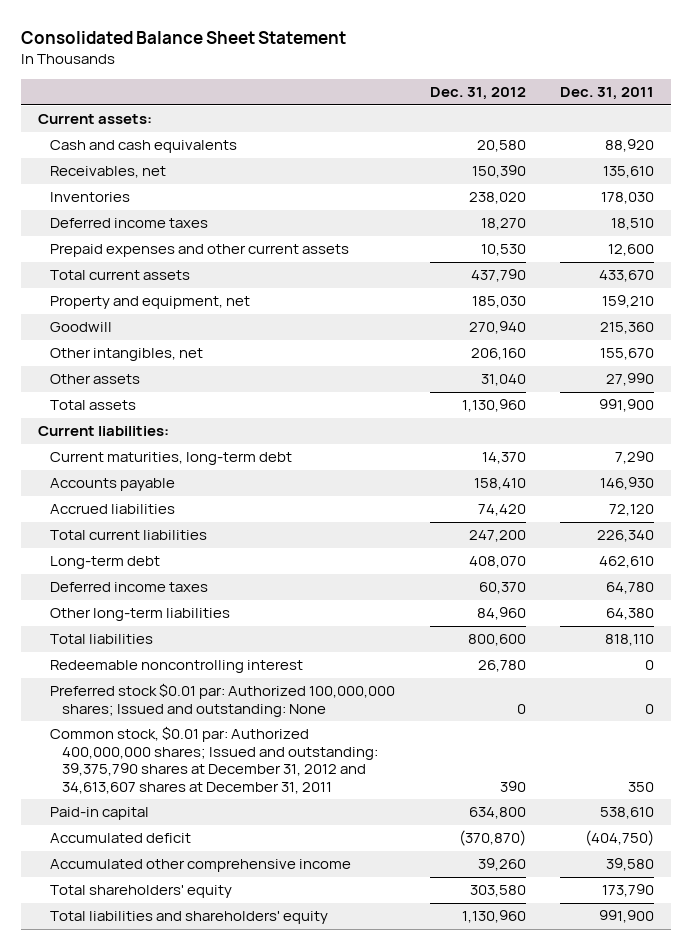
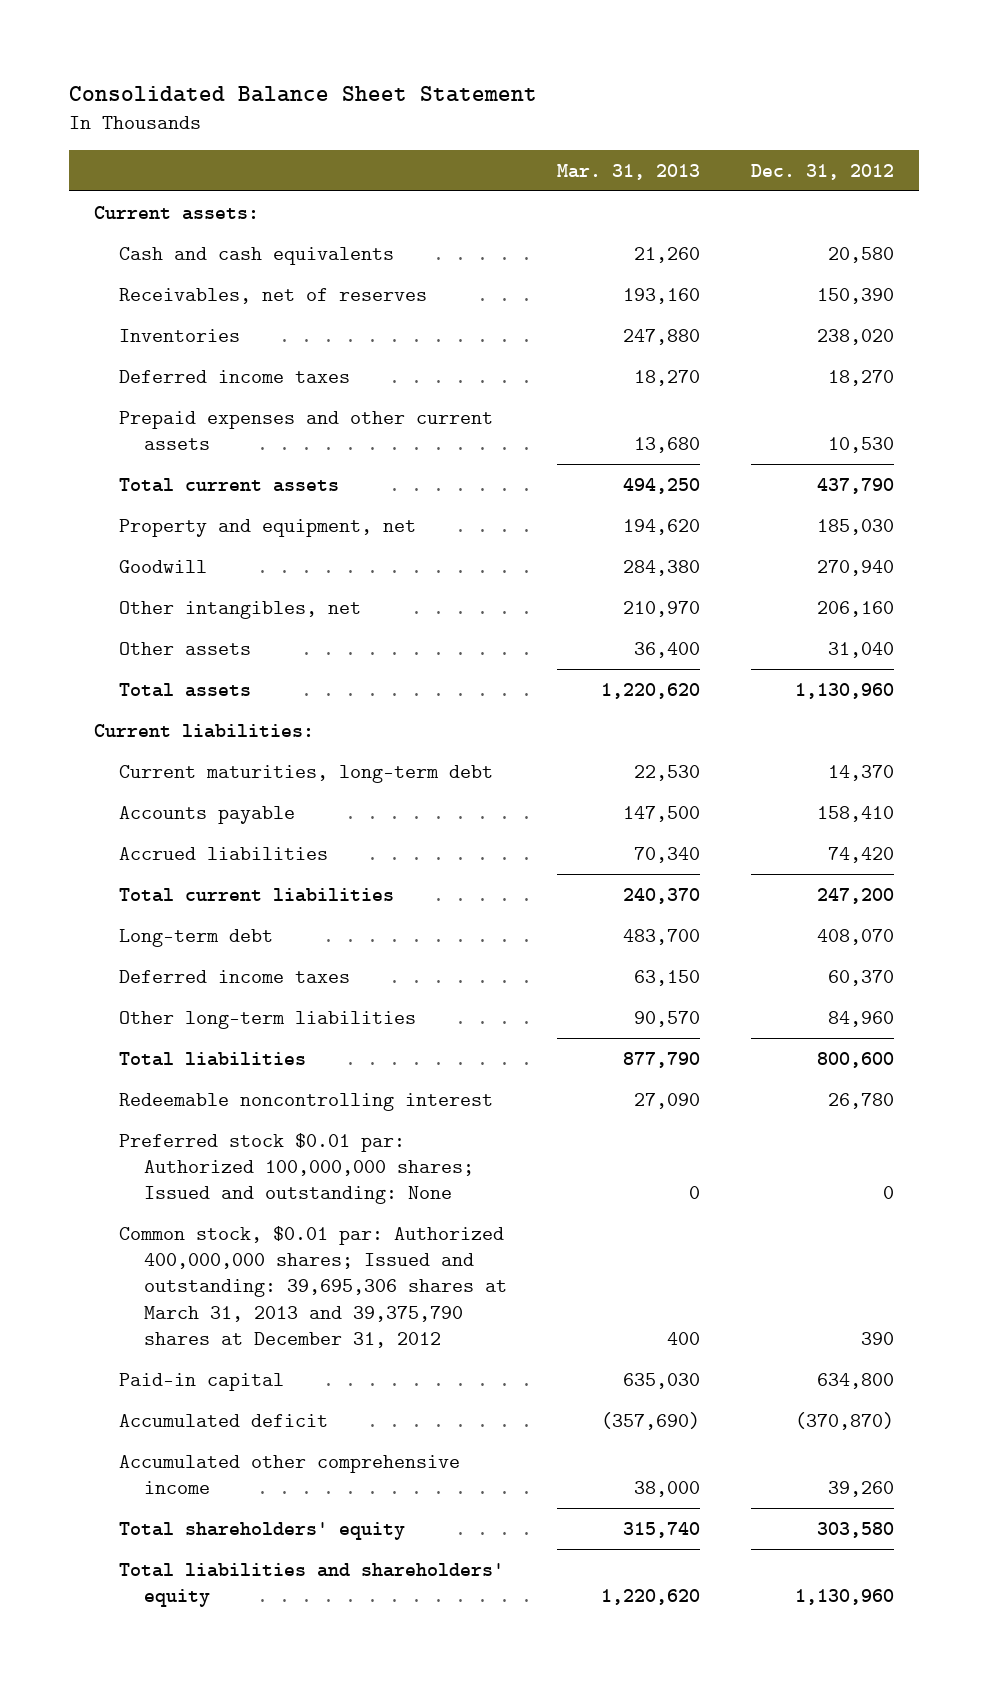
[560,87,655,101] Dec. 31, 2011 -> none
none -> [557,163,701,180] Mar. 31, 2013
[49,166,166,179] Receivables, net -> [119,287,428,304] Receivables, net of reserves
[49,726,378,794] Common stock, $0.01 par: Authorized 400,000,000 shares; Issued and outstanding: 39,375,790 shares at December 31, 2012 and 34,613,607 shares at December 31, 2011 -> [119,1225,507,1349] Common stock, $0.01 par: Authorized 400,000,000 shares; Issued and outstanding: 39,695,306 shares at March 31, 2013 and 39,375,790 shares at December 31, 2012

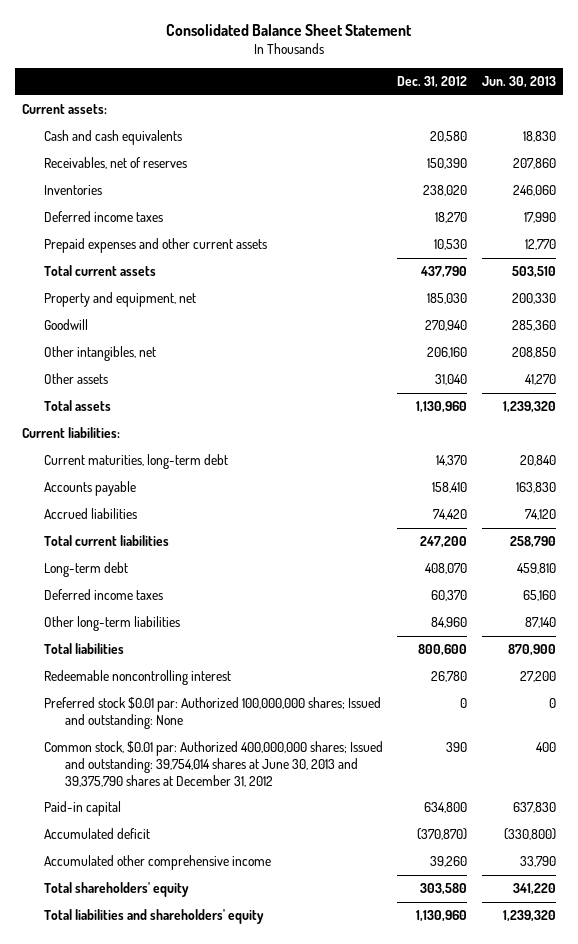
[557,163,701,180] Mar. 31, 2013 -> none
none -> [481,76,556,89] Jun. 30, 2013
[119,1225,507,1349] Common stock, $0.01 par: Authorized 400,000,000 shares; Issued and outstanding: 39,695,306 shares at March 31, 2013 and 39,375,790 shares at December 31, 2012 -> [43,741,383,788] Common stock, $0.01 par: Authorized 400,000,000 shares; Issued and outstanding: 39,754,014 shares at June 30, 2013 and 39,375,790 shares at December 31, 2012

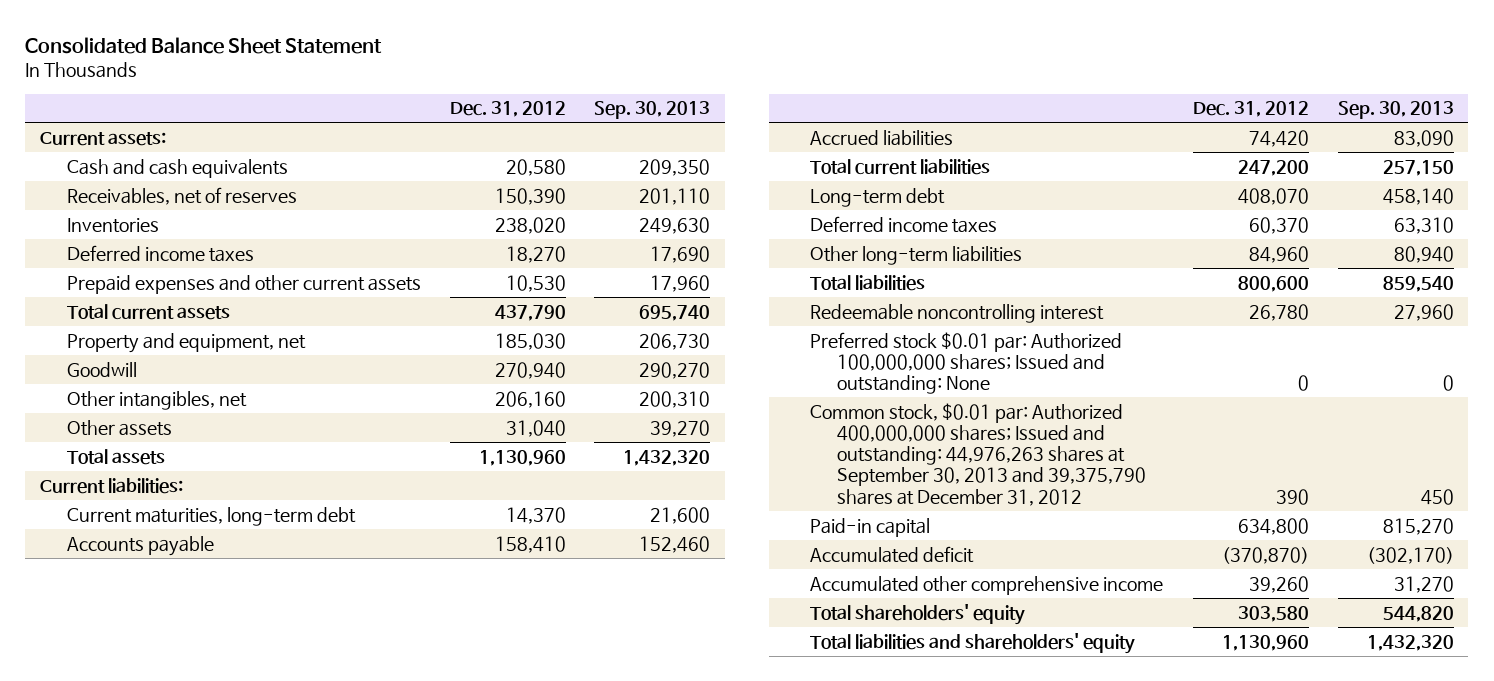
[481,76,556,89] Jun. 30, 2013 -> none
none -> [594,101,711,120] Sep. 30, 2013
[43,741,383,788] Common stock, $0.01 par: Authorized 400,000,000 shares; Issued and outstanding: 39,754,014 shares at June 30, 2013 and 39,375,790 shares at December 31, 2012 -> [809,402,1146,506] Common stock, $0.01 par: Authorized 400,000,000 shares; Issued and outstanding: 44,976,263 shares at September 30, 2013 and 39,375,790 shares at December 31, 2012

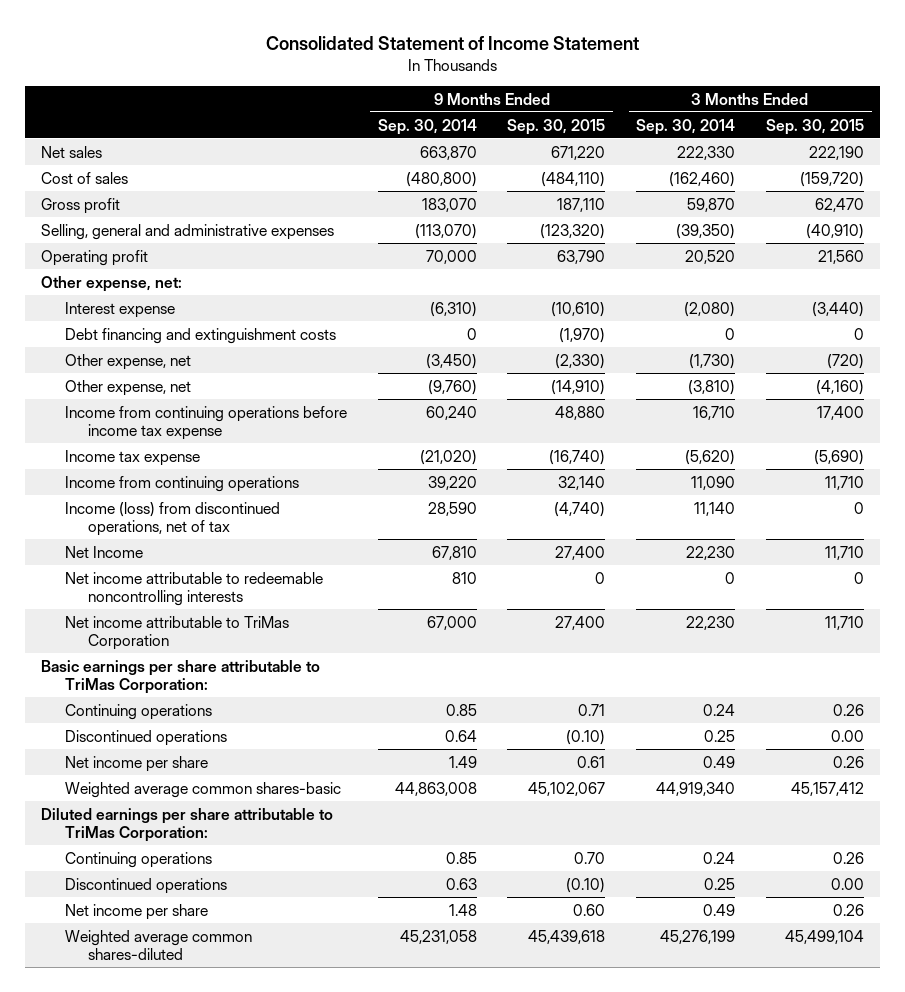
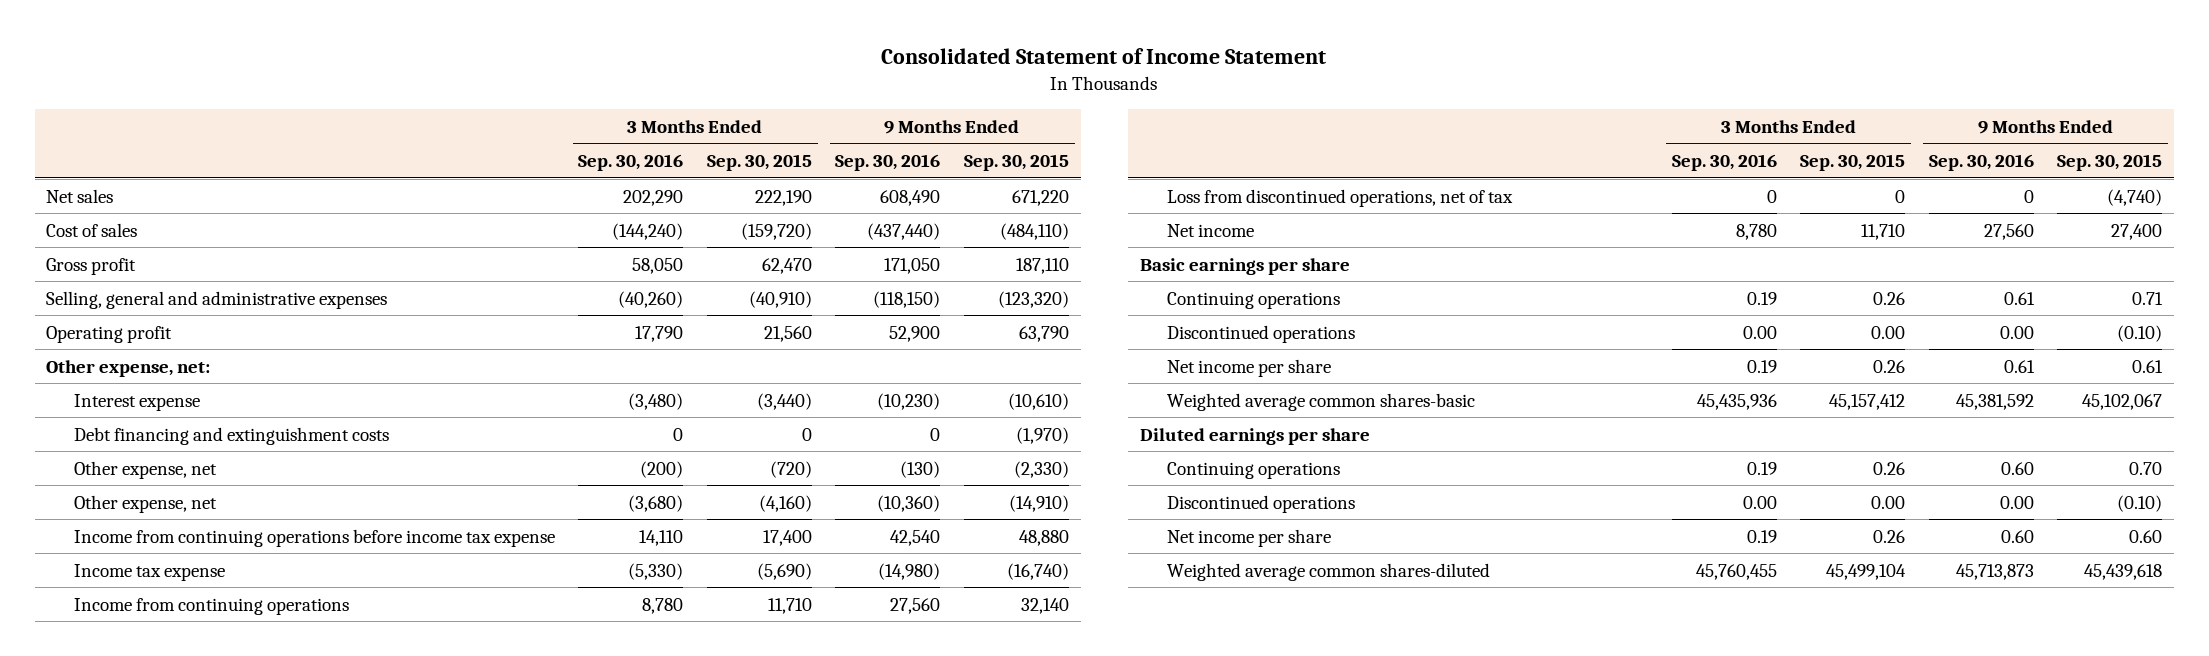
[377,118,477,135] Sep. 30, 2014 -> none
[636,118,736,135] Sep. 30, 2014 -> none
none -> [578,153,684,171] Sep. 30, 2016
none -> [835,153,941,171] Sep. 30, 2016
[64,545,143,558] Net Income -> none
[64,571,323,606] Net income attributable to redeemable noncontrolling interests -> none
[64,501,280,536] Income (loss) from discontinued operations, net of tax -> [1167,188,1514,207] Loss from discontinued operations, net of tax
[64,615,289,650] Net income attributable to TriMas Corporation -> [1167,223,1255,237] Net income
[40,659,320,694] Basic earnings per share attributable to TriMas Corporation: -> [1139,257,1350,275] Basic earnings per share
[40,807,333,842] Diluted earnings per share attributable to TriMas Corporation: -> [1139,427,1370,445] Diluted earnings per share

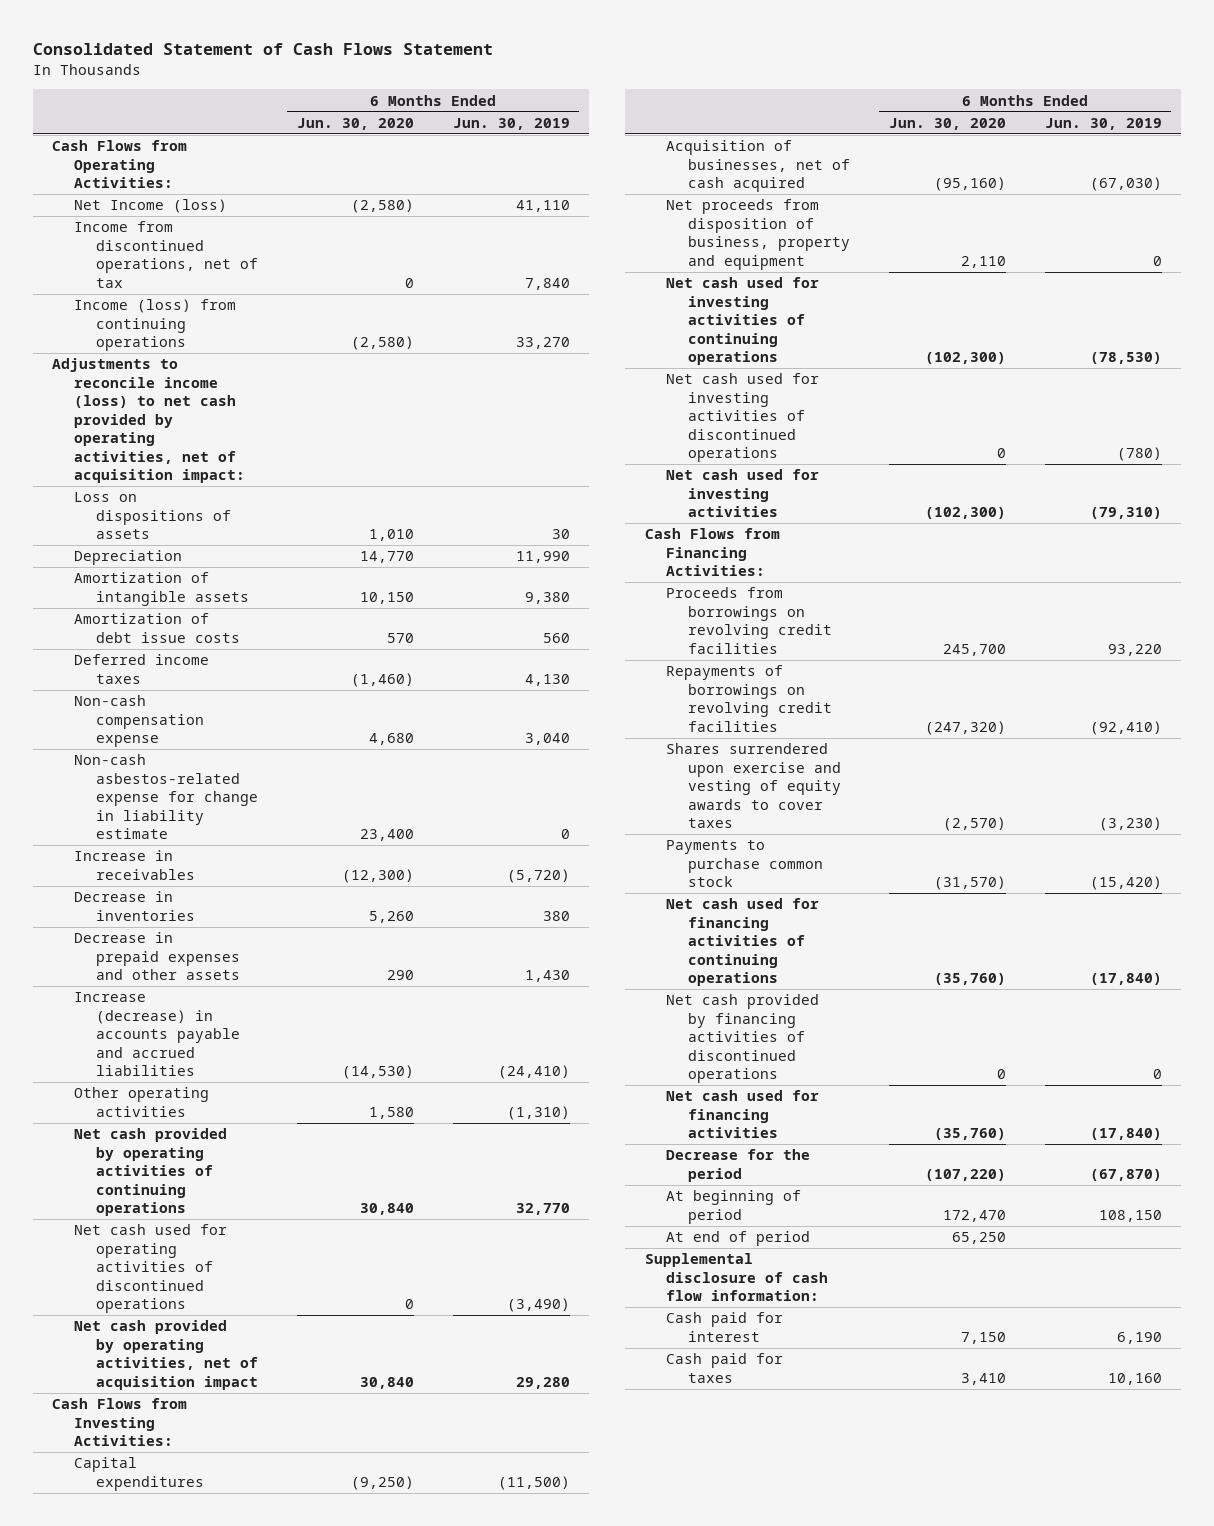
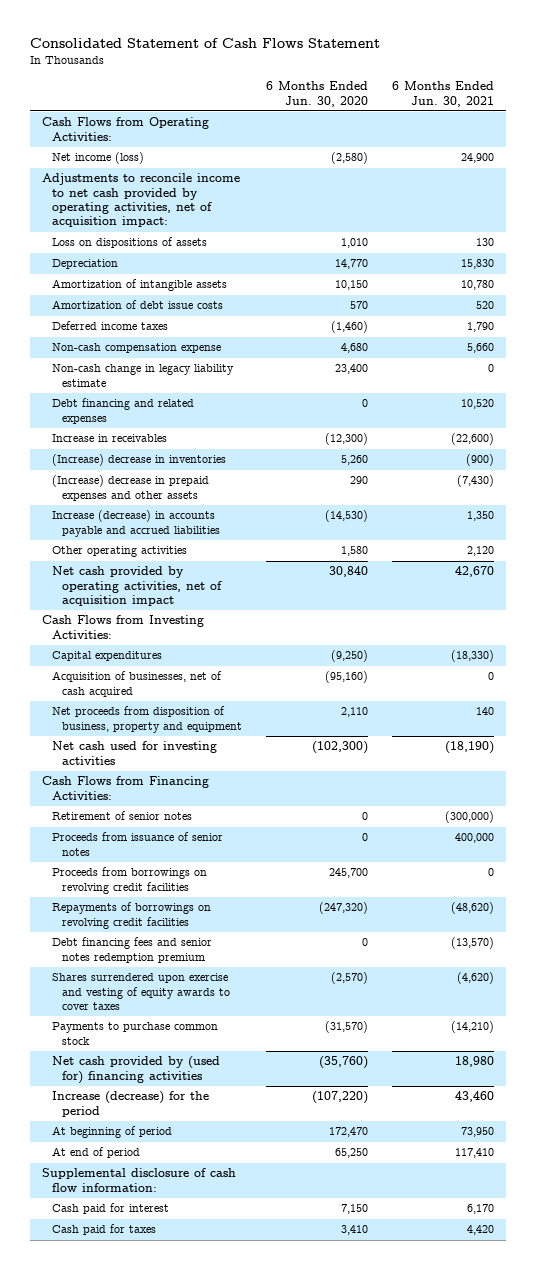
[452,117,570,130] Jun. 30, 2019 -> none
none -> [391,81,494,107] 6 Months Ended Jun. 30, 2021
[74,221,258,288] Income from discontinued operations, net of tax -> none
[74,299,237,352] Income (loss) from continuing operations -> none
[74,199,228,214] Net Income (loss) -> [52,152,145,165] Net income (loss)
[52,358,246,484] Adjustments to reconcile income (loss) to net cash provided by operating activities, net of acquisition impact: -> [42,173,241,228] Adjustments to reconcile income to net cash provided by operating activities, net of acquisition impact:
[74,754,258,840] Non-cash asbestos-related expense for change in liability estimate -> [52,364,235,387] Non-cash change in legacy liability estimate
none -> [52,398,195,424] Debt financing and related expenses
[74,891,195,921] Decrease in inventories -> [52,454,227,467] (Increase) decrease in inventories
[74,932,240,981] Decrease in prepaid expenses and other assets -> [52,475,210,501] (Increase) decrease in prepaid expenses and other assets
[74,1128,228,1217] Net cash provided by operating activities of continuing operations -> none
[74,1224,228,1314] Net cash used for operating activities of discontinued operations -> none
[666,277,820,366] Net cash used for investing activities of continuing operations -> none
[666,373,820,463] Net cash used for investing activities of discontinued operations -> none
none -> [52,811,193,821] Retirement of senior notes
none -> [52,832,224,856] Proceeds from issuance of senior notes
none -> [52,937,213,963] Debt financing fees and senior notes redemption premium
[666,898,820,987] Net cash used for financing activities of continuing operations -> none
[666,994,820,1084] Net cash provided by financing activities of discontinued operations -> none
[666,1090,820,1139] Net cash used for financing activities -> [52,1056,221,1084] Net cash provided by (used for) financing activities
[666,1149,811,1182] Decrease for the period -> [52,1091,210,1117] Increase (decrease) for the period

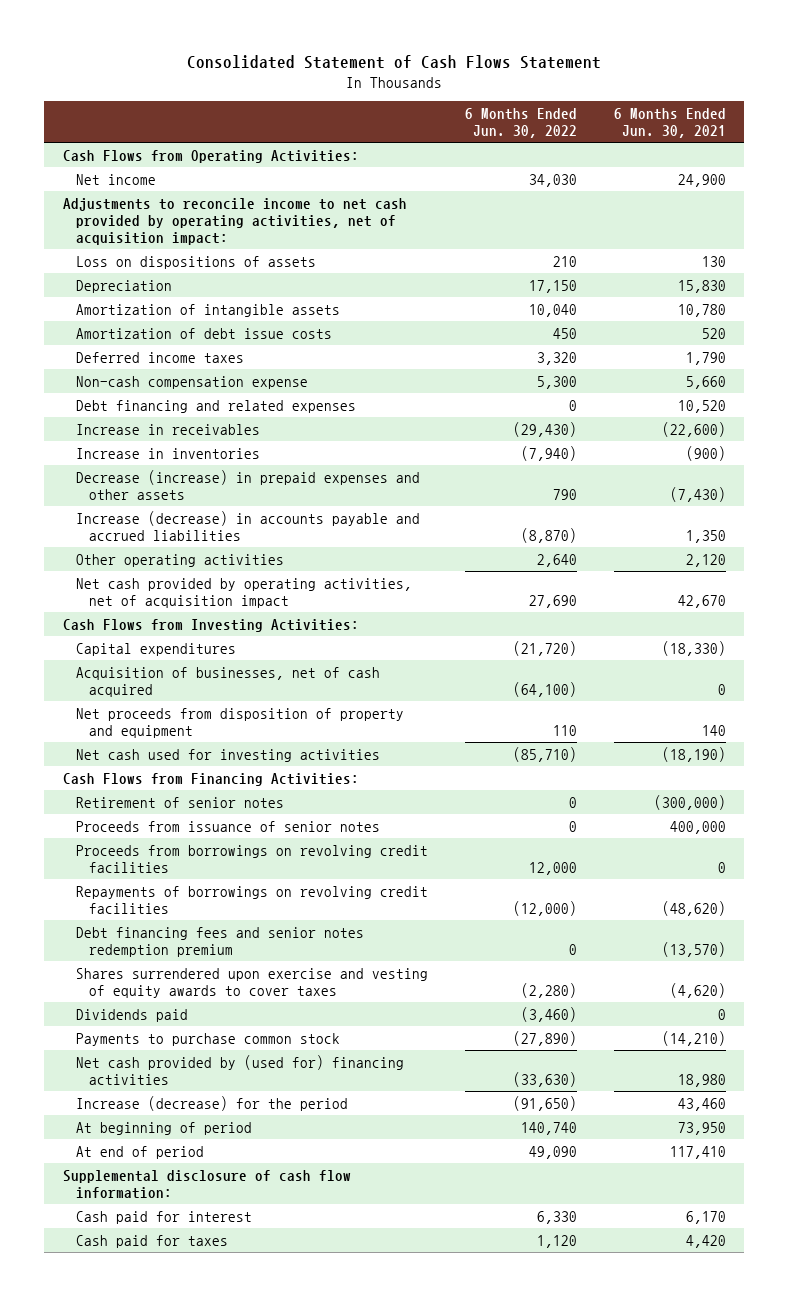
[266,81,369,107] 6 Months Ended Jun. 30, 2020 -> none
none -> [464,107,577,138] 6 Months Ended Jun. 30, 2022
[52,152,145,165] Net income (loss) -> [75,173,156,185] Net income
[52,364,235,387] Non-cash change in legacy liability estimate -> none
[52,454,227,467] (Increase) decrease in inventories -> [75,447,260,459] Increase in inventories
[52,475,210,501] (Increase) decrease in prepaid expenses and other assets -> [75,469,420,500] Decrease (increase) in prepaid expenses and other assets
[52,706,243,733] Net proceeds from disposition of business, property and equipment -> [75,707,404,738] Net proceeds from disposition of property and equipment
none -> [75,1008,188,1022] Dividends paid

